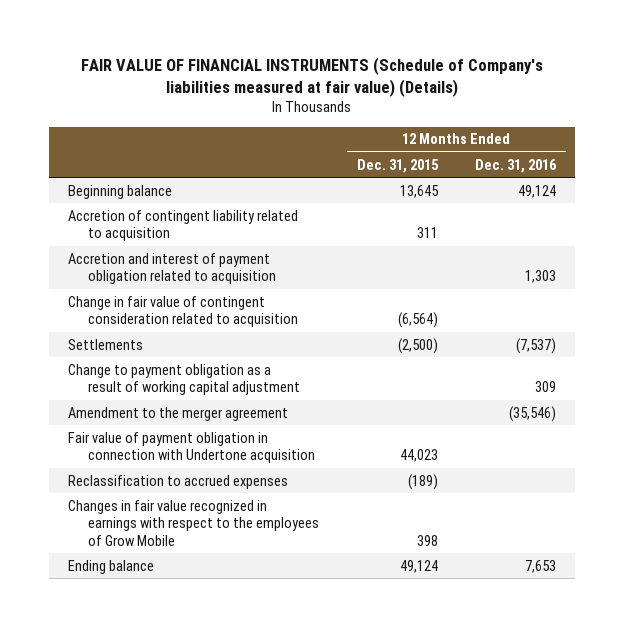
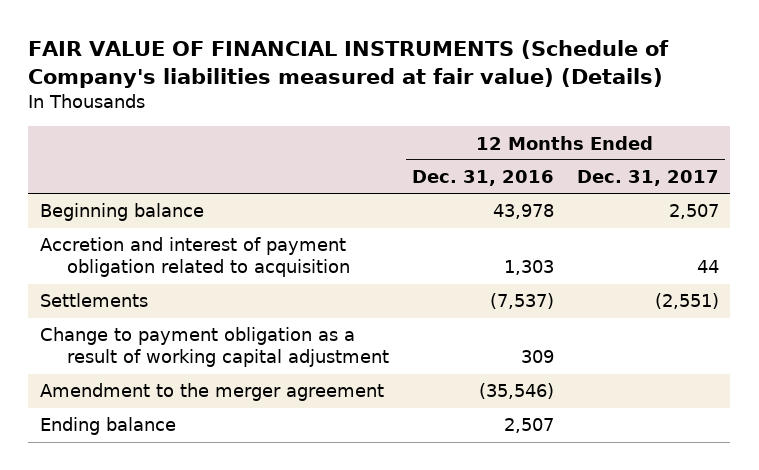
[356,158,439,173] Dec. 31, 2015 -> none
none -> [576,170,719,187] Dec. 31, 2017
[67,209,298,242] Accretion of contingent liability related to acquisition -> none
[518,184,557,198] 49,124 -> [493,204,555,220] 43,978
[67,295,298,328] Change in fair value of contingent consideration related to acquisition -> none
[67,431,315,464] Fair value of payment obligation in connection with Undertone acquisition -> none
[67,474,288,489] Reclassification to accrued expenses -> none
[67,499,319,546] Changes in fair value recognized in earnings with respect to the employees of Grow Mobile -> none
[525,559,557,573] 7,653 -> [504,418,555,434] 2,507

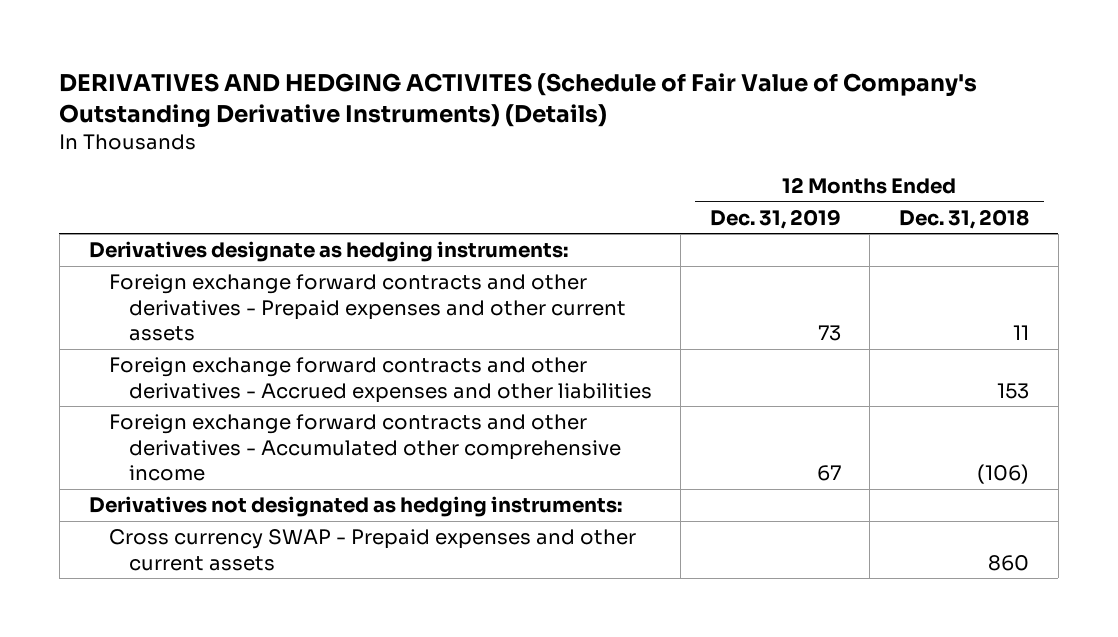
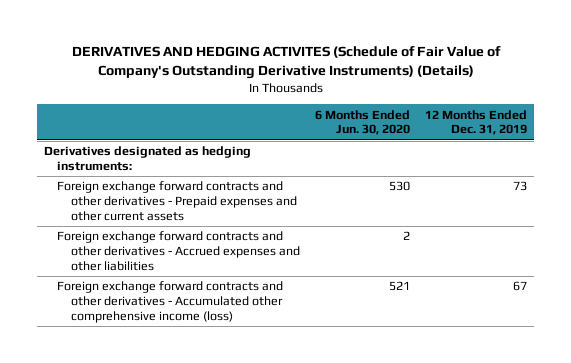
[898,208,1029,229] Dec. 31, 2018 -> none
none -> [314,109,410,136] 6 Months Ended Jun. 30, 2020
[88,241,568,263] Derivatives designate as hedging instruments: -> [44,146,252,172] Derivatives designated as hedging instruments:
[88,496,622,518] Derivatives not designated as hedging instruments: -> none
[108,529,636,571] Cross currency SWAP - Prepaid expenses and other current assets -> none
[108,414,621,482] Foreign exchange forward contracts and other derivatives - Accumulated other comprehensive income -> [57,281,284,323] Foreign exchange forward contracts and other derivatives - Accumulated other comprehensive income (loss)

